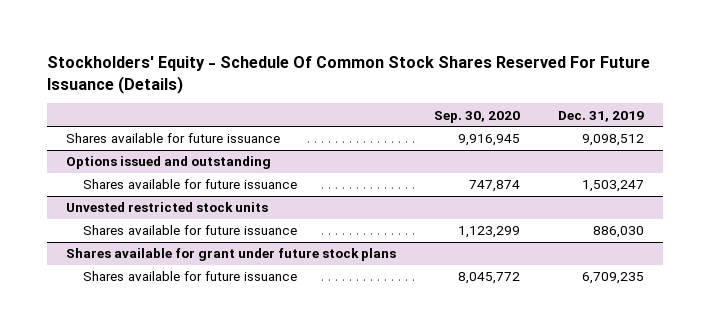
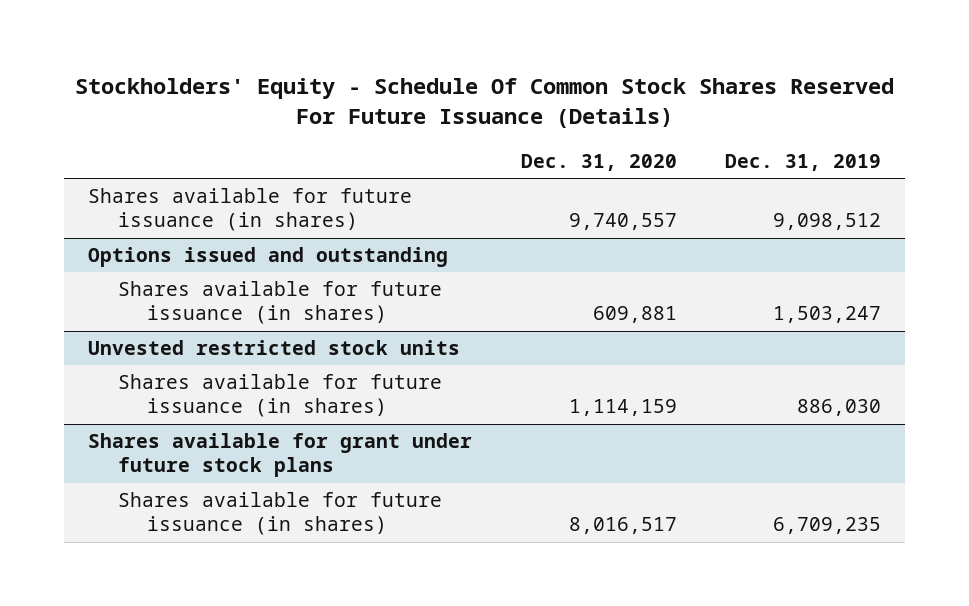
[434,110,521,123] Sep. 30, 2020 -> none
none -> [520,153,677,171] Dec. 31, 2020
[66,133,281,144] Shares available for future issuance -> [88,188,413,232] Shares available for future issuance (in shares)
[82,179,297,190] Shares available for future issuance -> [117,281,442,325] Shares available for future issuance (in shares)
[82,225,297,236] Shares available for future issuance -> [117,374,442,418] Shares available for future issuance (in shares)
[82,271,297,282] Shares available for future issuance -> [117,492,442,536] Shares available for future issuance (in shares)

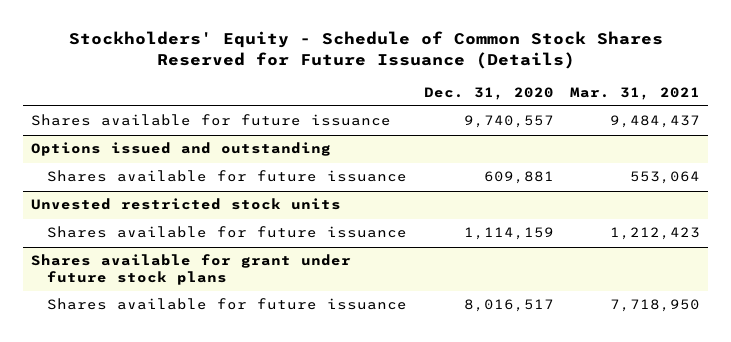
[74,78,894,129] Stockholders' Equity - Schedule Of Common Stock Shares Reserved For Future Issuance (Details) -> [68,31,663,69] Stockholders' Equity - Schedule of Common Stock Shares Reserved for Future Issuance (Details)
[724,153,881,171] Dec. 31, 2019 -> none
none -> [570,86,701,100] Mar. 31, 2021
[88,188,413,232] Shares available for future issuance (in shares) -> [31,114,392,127] Shares available for future issuance
[117,281,442,325] Shares available for future issuance (in shares) -> [47,170,408,183] Shares available for future issuance
[117,374,442,418] Shares available for future issuance (in shares) -> [47,226,408,239] Shares available for future issuance
[117,492,442,536] Shares available for future issuance (in shares) -> [47,298,408,311] Shares available for future issuance

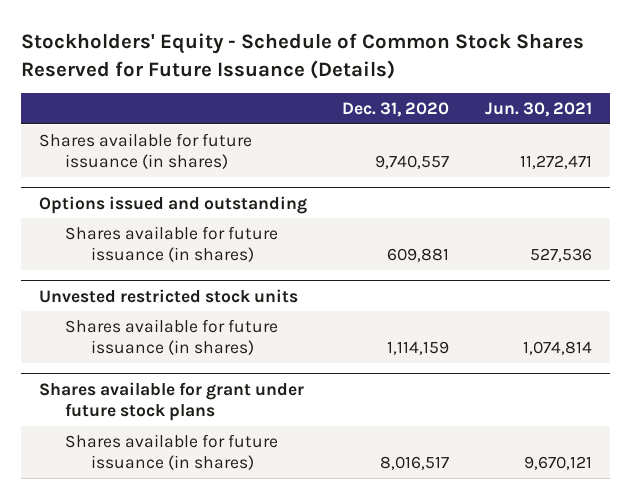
[570,86,701,100] Mar. 31, 2021 -> none
none -> [485,101,593,117] Jun. 30, 2021
[31,114,392,127] Shares available for future issuance -> [38,132,252,170] Shares available for future issuance (in shares)
[47,170,408,183] Shares available for future issuance -> [64,225,278,263] Shares available for future issuance (in shares)
[47,226,408,239] Shares available for future issuance -> [64,318,278,356] Shares available for future issuance (in shares)
[47,298,408,311] Shares available for future issuance -> [64,433,278,471] Shares available for future issuance (in shares)

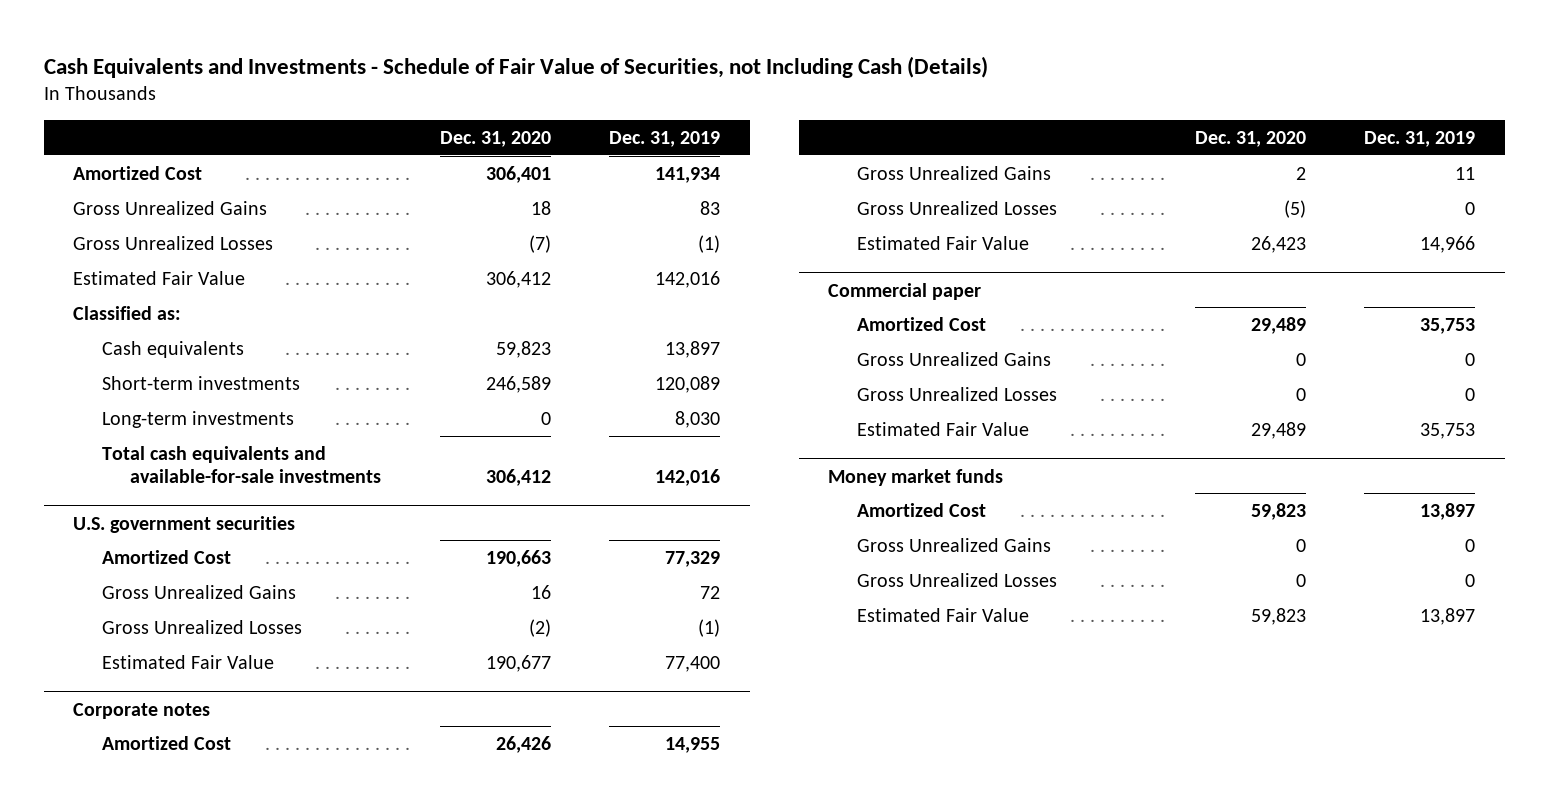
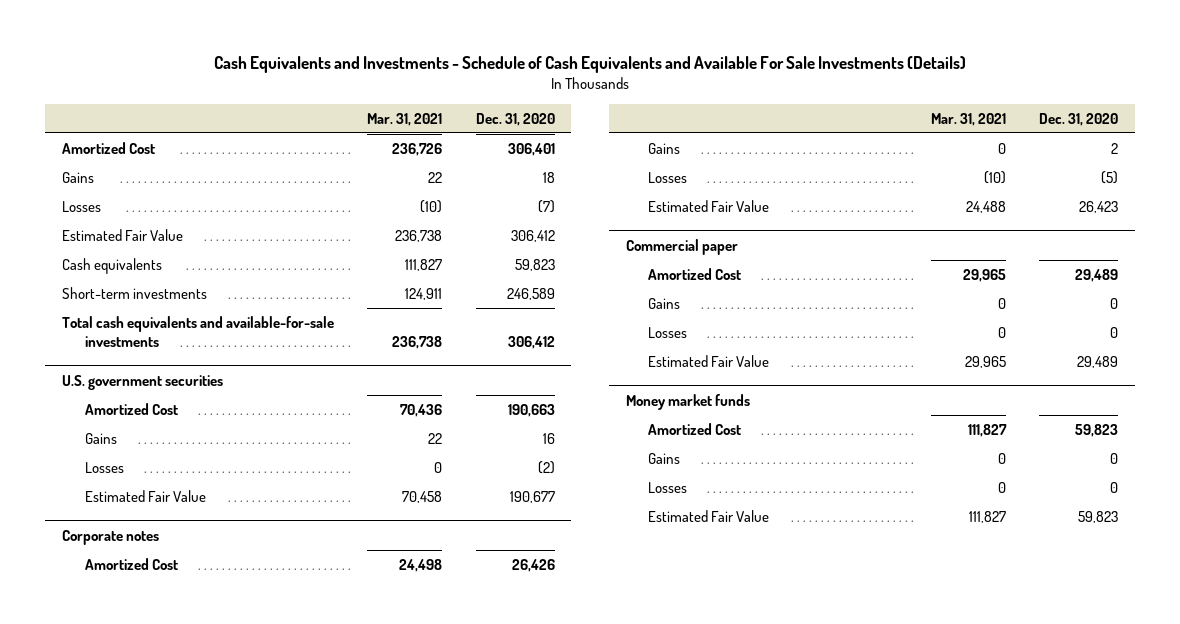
[43,55,988,78] Cash Equivalents and Investments - Schedule of Fair Value of Securities, not Including Cash (Details) -> [214,55,967,73] Cash Equivalents and Investments - Schedule of Cash Equivalents and Available For Sale Investments (Details)
[609,130,721,147] Dec. 31, 2019 -> none
none -> [367,112,443,126] Mar. 31, 2021
[72,200,267,215] Gross Unrealized Gains -> [62,172,95,184] Gains
[72,235,273,250] Gross Unrealized Losses -> [62,201,102,213] Losses
[72,305,181,320] Classified as: -> none
[101,410,294,428] Long-term investments -> none
[101,584,296,599] Gross Unrealized Gains -> [84,433,117,445] Gains
[101,619,302,634] Gross Unrealized Losses -> [84,462,124,474] Losses
[856,165,1051,180] Gross Unrealized Gains -> [647,143,680,155] Gains
[856,200,1057,215] Gross Unrealized Losses -> [647,172,687,184] Losses
[856,351,1051,366] Gross Unrealized Gains -> [647,298,680,310] Gains
[856,386,1057,401] Gross Unrealized Losses -> [647,327,687,339] Losses
[856,537,1051,552] Gross Unrealized Gains -> [647,453,680,465] Gains
[856,572,1057,587] Gross Unrealized Losses -> [647,482,687,494] Losses

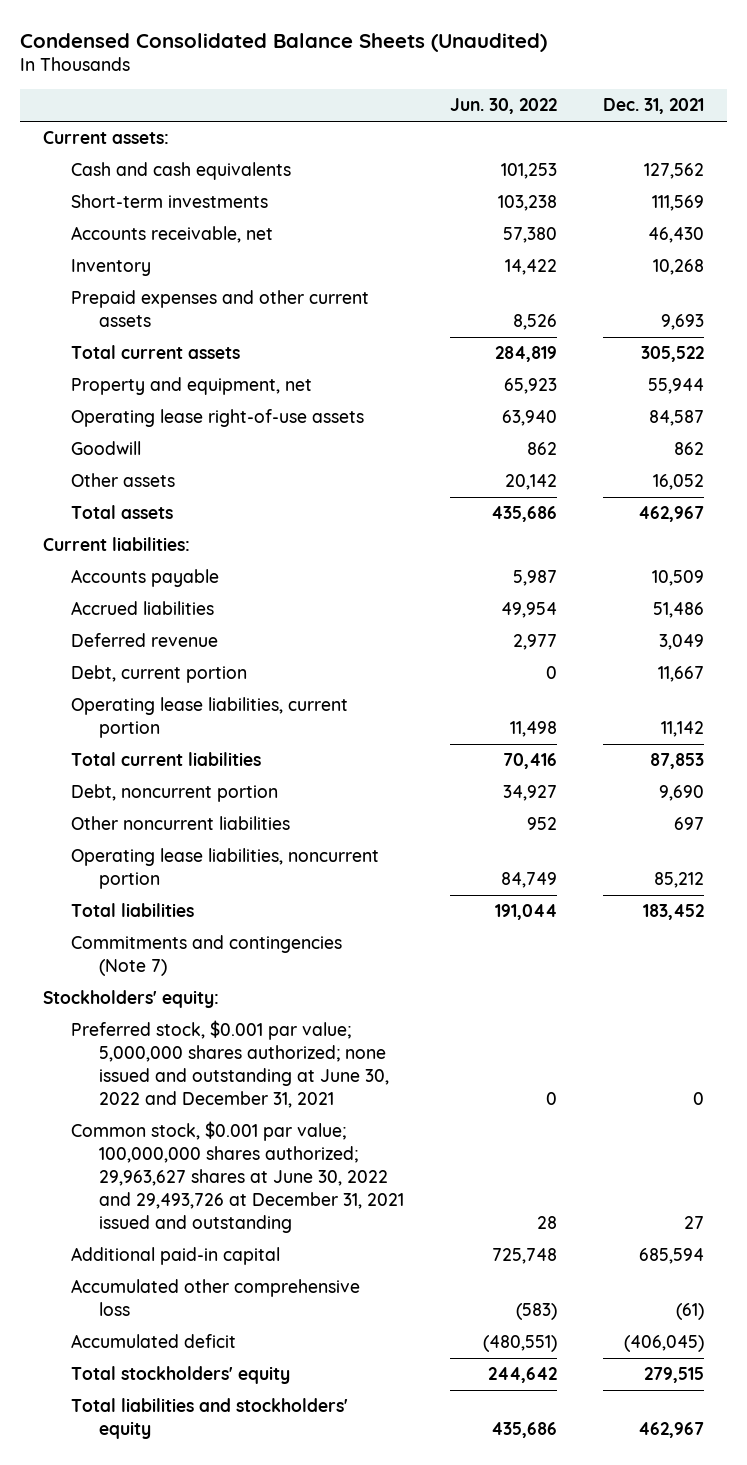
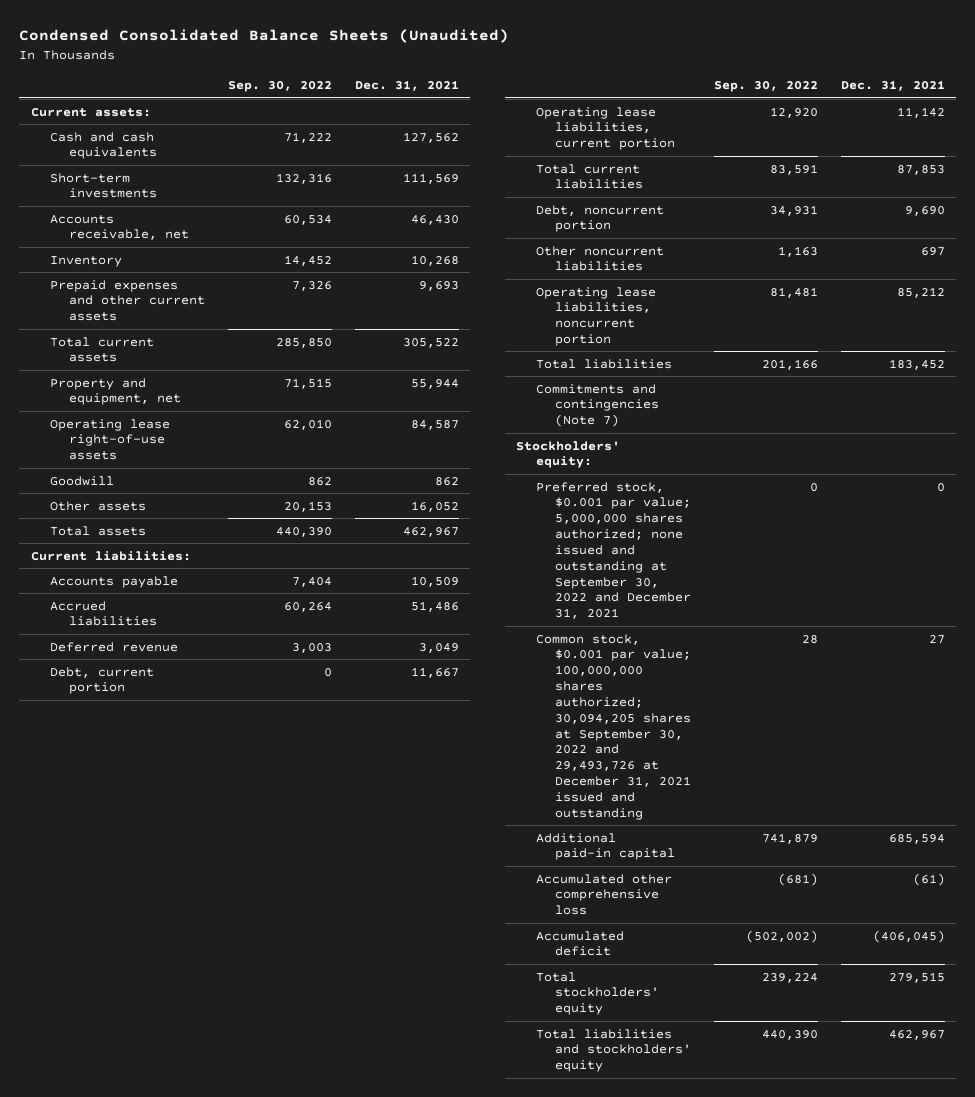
[449,98,557,115] Jun. 30, 2022 -> none
none -> [228,81,333,93] Sep. 30, 2022
[71,1020,390,1109] Preferred stock, $0.001 par value; 5,000,000 shares authorized; none issued and outstanding at June 30, 2022 and December 31, 2021 -> [535,481,691,620] Preferred stock, $0.001 par value; 5,000,000 shares authorized; none issued and outstanding at September 30, 2022 and December 31, 2021
[71,1121,405,1233] Common stock, $0.001 par value; 100,000,000 shares authorized; 29,963,627 shares at June 30, 2022 and 29,493,726 at December 31, 2021 issued and outstanding -> [535,633,691,820] Common stock, $0.001 par value; 100,000,000 shares authorized; 30,094,205 shares at September 30, 2022 and 29,493,726 at December 31, 2021 issued and outstanding

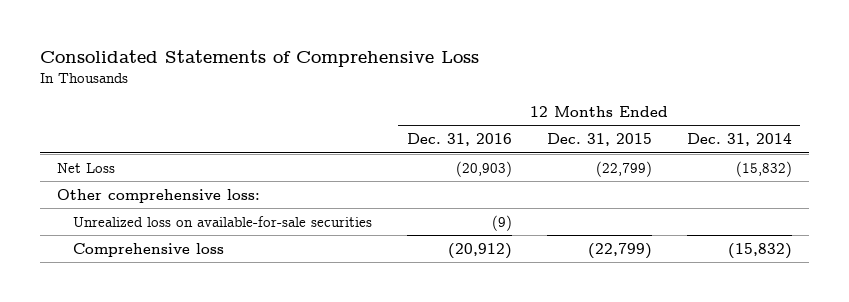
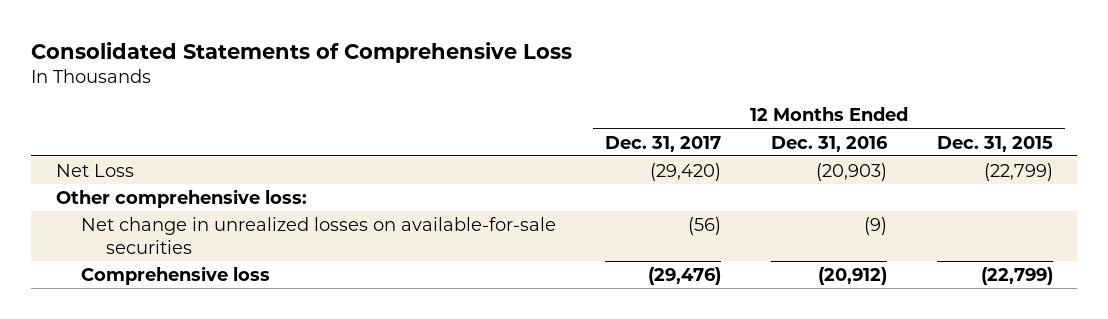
[686,133,792,147] Dec. 31, 2014 -> none
none -> [605,135,722,152] Dec. 31, 2017
[72,215,372,227] Unrealized loss on available-for-sale securities -> [80,216,556,254] Net change in unrealized losses on available-for-sale securities

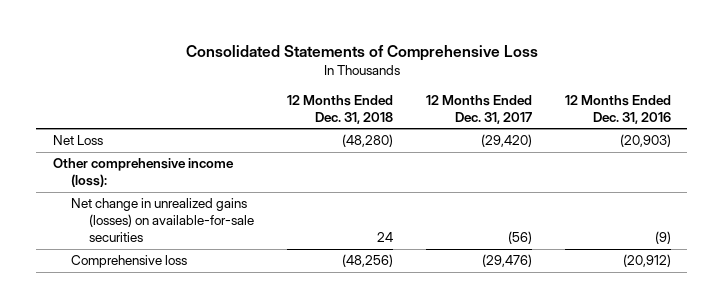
[936,135,1053,152] Dec. 31, 2015 -> none
none -> [286,94,393,124] 12 Months Ended Dec. 31, 2018
[55,188,307,208] Other comprehensive loss: -> [52,158,234,188] Other comprehensive income (loss):
[80,216,556,254] Net change in unrealized losses on available-for-sale securities -> [70,198,254,243] Net change in unrealized gains (losses) on available-for-sale securities

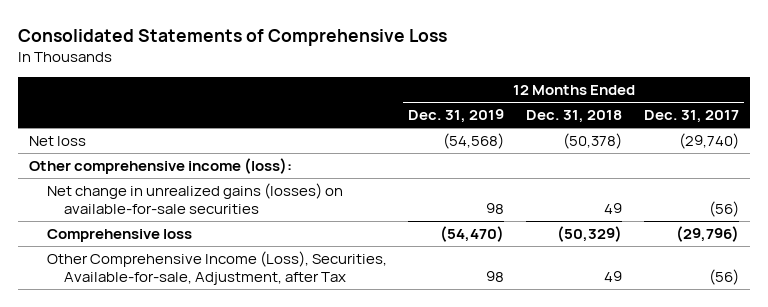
[564,94,671,124] 12 Months Ended Dec. 31, 2016 -> none
none -> [408,109,505,124] Dec. 31, 2019
[52,135,103,146] Net Loss -> [29,136,87,147] Net loss
[341,134,393,148] (48,280) -> [563,133,623,150] (50,378)
[480,134,532,148] (29,420) -> [678,133,739,150] (29,740)
[376,232,393,243] 24 -> [604,203,623,215] 49
[341,254,393,268] (48,256) -> [557,226,623,243] (50,329)
[481,254,532,268] (29,476) -> [675,226,739,243] (29,796)
none -> [46,251,387,286] Other Comprehensive Income (Loss), Securities, Available-for-sale, Adjustment, after Tax

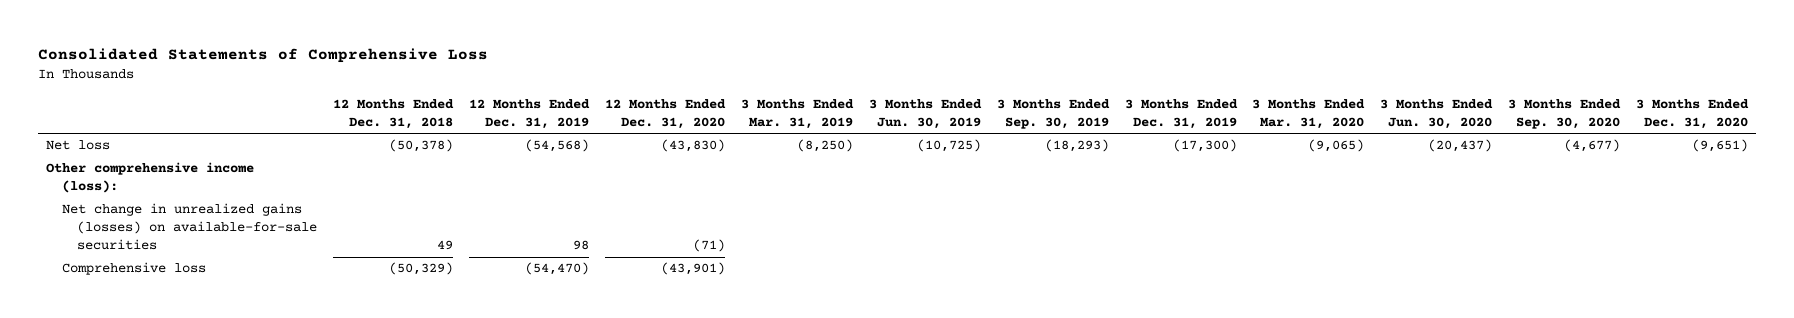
[643,110,739,124] Dec. 31, 2017 -> none
none -> [605,98,727,129] 12 Months Ended Dec. 31, 2020
none -> [740,98,854,129] 3 Months Ended Mar. 31, 2019
none -> [868,98,982,129] 3 Months Ended Jun. 30, 2019
none -> [996,98,1110,129] 3 Months Ended Sep. 30, 2019
none -> [1124,98,1238,129] 3 Months Ended Dec. 31, 2019
none -> [1252,98,1366,129] 3 Months Ended Mar. 31, 2020
none -> [1380,98,1494,129] 3 Months Ended Jun. 30, 2020
none -> [1508,98,1622,129] 3 Months Ended Sep. 30, 2020
none -> [1636,98,1750,129] 3 Months Ended Dec. 31, 2020
[46,251,387,286] Other Comprehensive Income (Loss), Securities, Available-for-sale, Adjustment, after Tax -> none

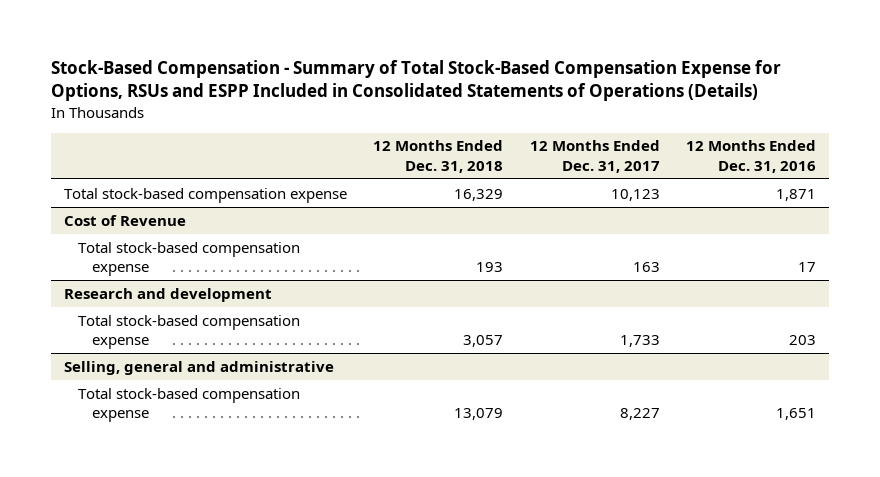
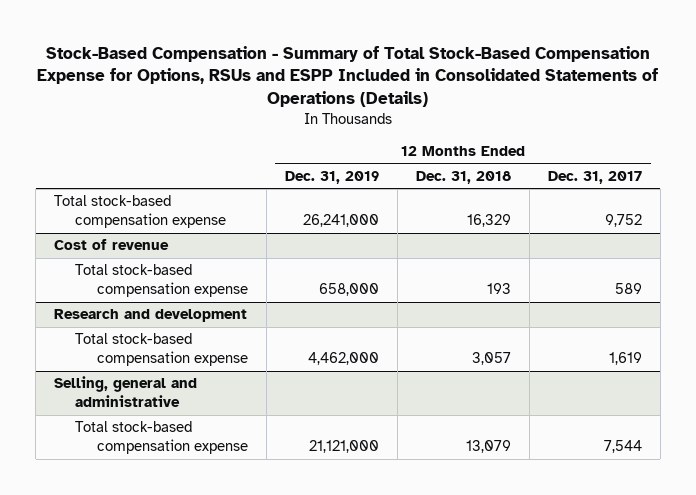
[685,140,816,173] 12 Months Ended Dec. 31, 2016 -> none
none -> [284,170,379,184] Dec. 31, 2019
[610,188,660,201] 10,123 -> [604,214,642,228] 9,752
[64,214,187,226] Cost of Revenue -> [54,239,170,251] Cost of revenue
[632,262,660,273] 163 -> [614,283,642,295] 589
[619,335,660,348] 1,733 -> [608,352,642,366] 1,619
[619,408,660,421] 8,227 -> [603,440,642,454] 7,544

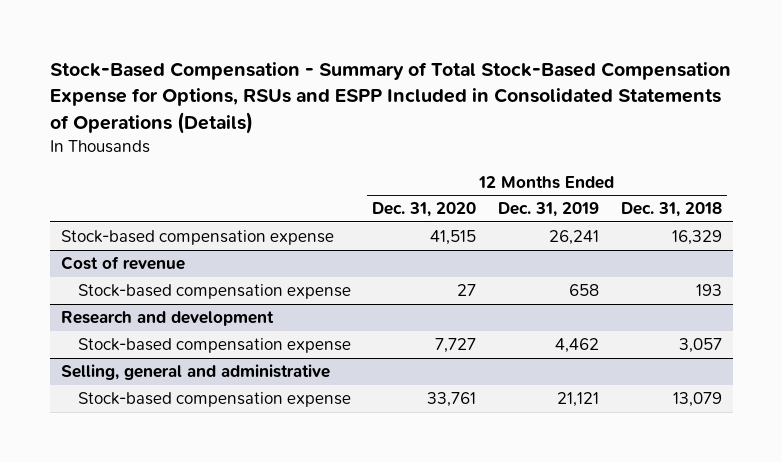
[547,170,642,184] Dec. 31, 2017 -> none
none -> [372,202,477,218] Dec. 31, 2020
[54,195,227,229] Total stock-based compensation expense -> [60,230,334,246] Stock-based compensation expense
[302,214,379,228] 26,241,000 -> [548,230,599,246] 26,241
[75,264,248,298] Total stock-based compensation expense -> [77,284,351,300] Stock-based compensation expense
[318,283,379,297] 658,000 -> [568,284,599,297] 658
[75,333,248,367] Total stock-based compensation expense -> [77,338,351,354] Stock-based compensation expense
[307,352,379,366] 4,462,000 -> [554,338,599,354] 4,462
[75,421,248,455] Total stock-based compensation expense -> [77,392,351,408] Stock-based compensation expense
[308,440,379,454] 21,121,000 -> [556,392,599,408] 21,121

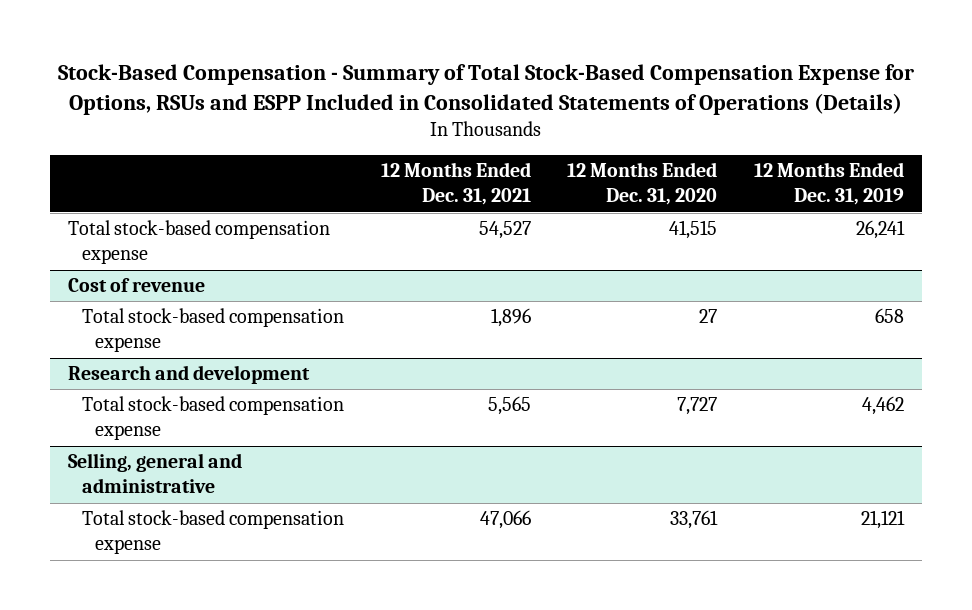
[620,202,722,218] Dec. 31, 2018 -> none
none -> [380,162,531,206] 12 Months Ended Dec. 31, 2021
[60,230,334,246] Stock-based compensation expense -> [68,220,331,265] Total stock-based compensation expense
[77,284,351,300] Stock-based compensation expense -> [81,308,344,353] Total stock-based compensation expense
[77,338,351,354] Stock-based compensation expense -> [81,396,344,441] Total stock-based compensation expense
[77,392,351,408] Stock-based compensation expense -> [81,510,344,555] Total stock-based compensation expense

